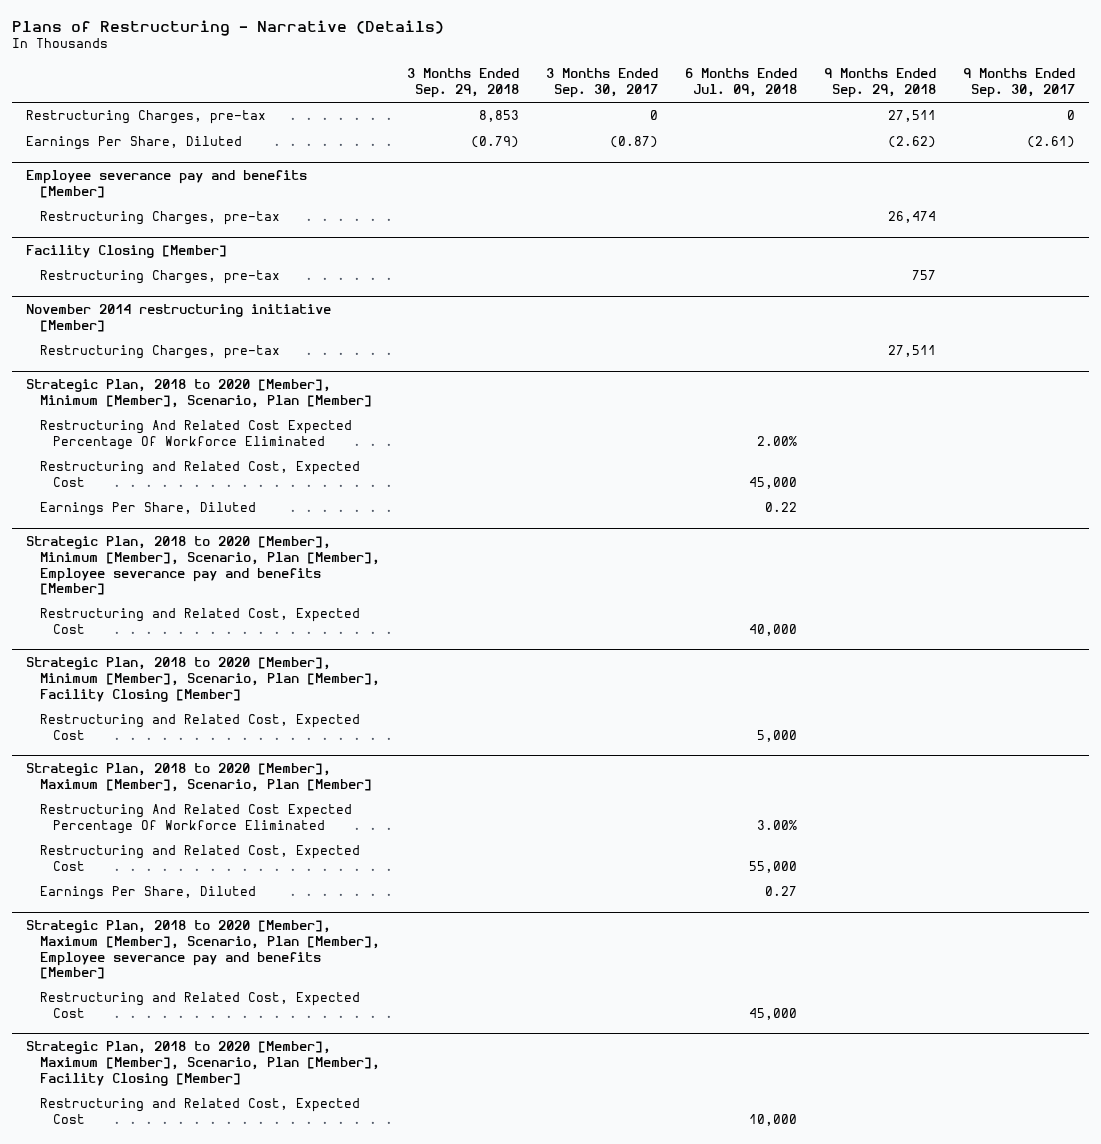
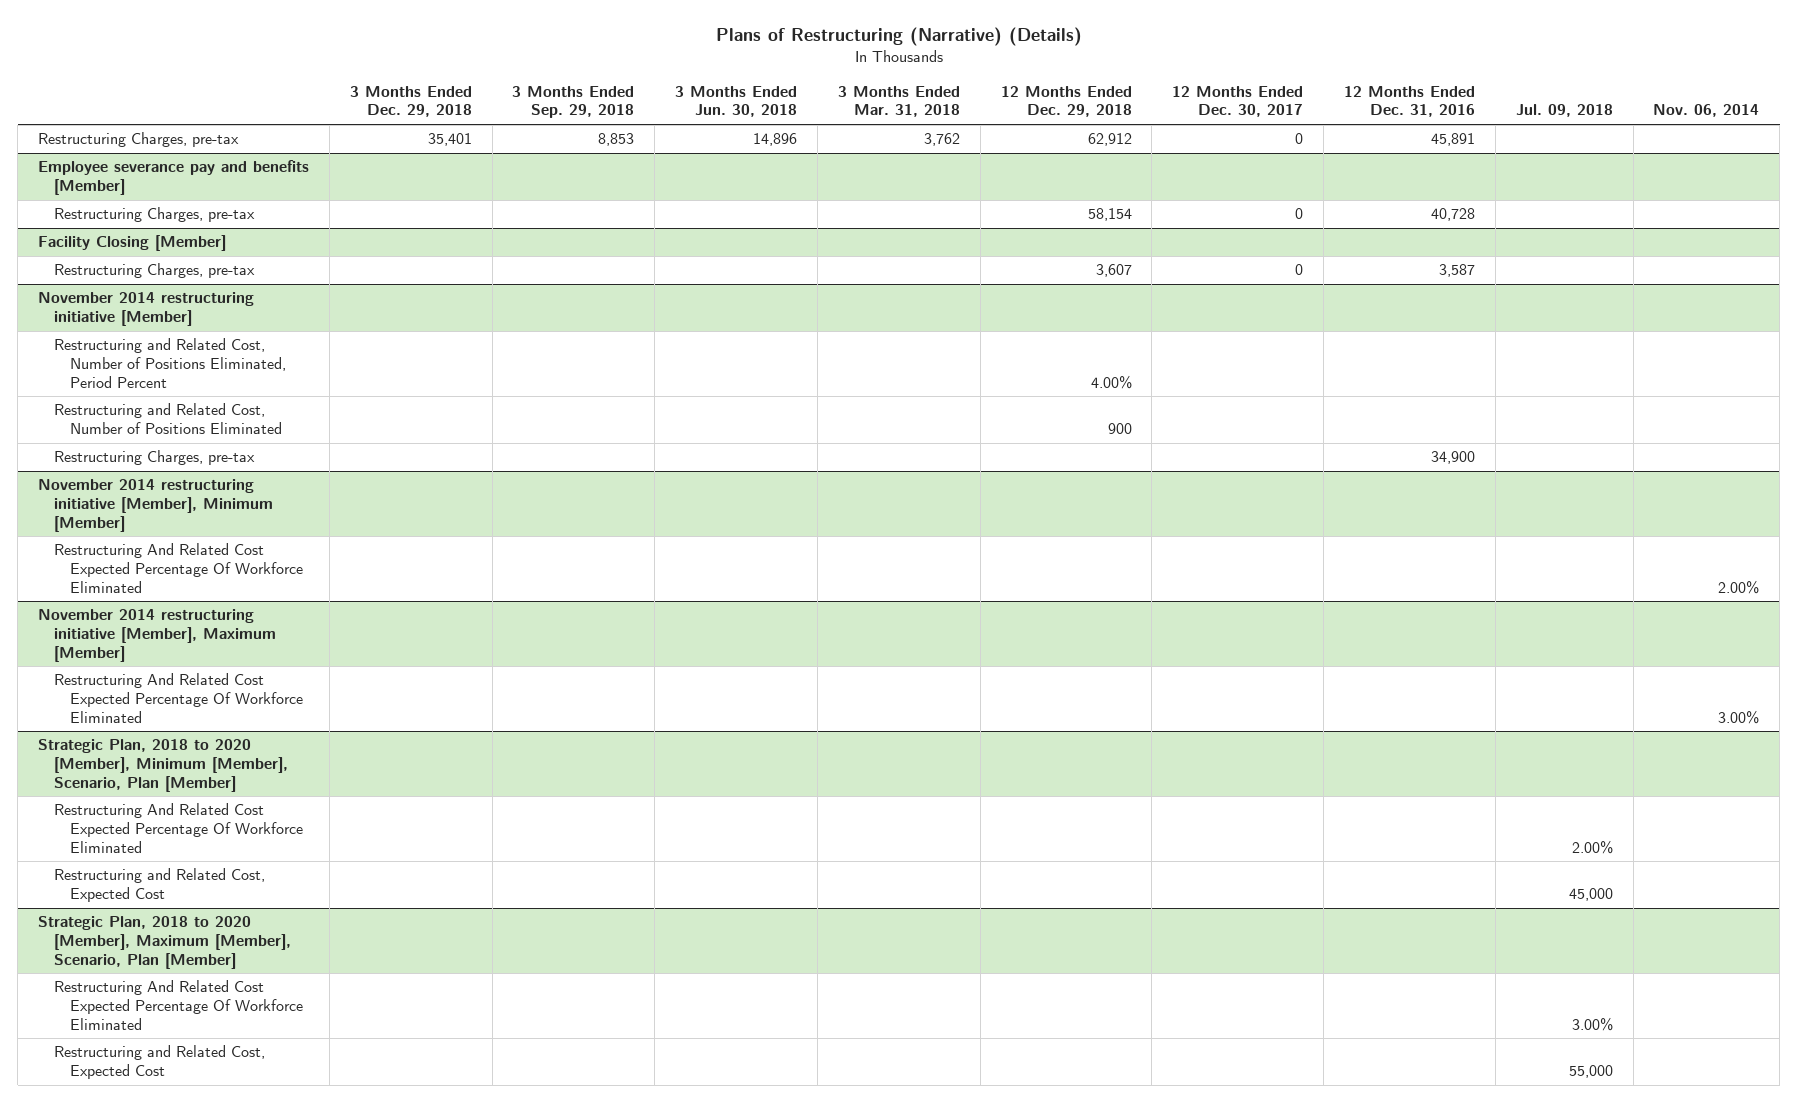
[12,19,445,36] Plans of Restructuring - Narrative (Details) -> [715,27,1082,47] Plans of Restructuring (Narrative) (Details)
[545,68,658,99] 3 Months Ended Sep. 30, 2017 -> none
[684,68,797,98] 6 Months Ended Jul. 09, 2018 -> none
[823,68,936,99] 9 Months Ended Sep. 29, 2018 -> none
[963,68,1076,99] 9 Months Ended Sep. 30, 2017 -> none
none -> [349,85,472,118] 3 Months Ended Dec. 29, 2018
none -> [675,85,798,118] 3 Months Ended Jun. 30, 2018
none -> [837,85,960,118] 3 Months Ended Mar. 31, 2018
none -> [1000,85,1132,118] 12 Months Ended Dec. 29, 2018
none -> [1172,85,1304,118] 12 Months Ended Dec. 30, 2017
none -> [1343,85,1475,118] 12 Months Ended Dec. 31, 2016
none -> [1515,104,1613,118] Jul. 09, 2018
none -> [1653,104,1760,118] Nov. 06, 2014
[26,136,243,151] Earnings Per Share, Diluted -> none
none -> [54,338,287,388] Restructuring and Related Cost, Number of Positions Eliminated, Period Percent
none -> [54,403,283,435] Restructuring and Related Cost, Number of Positions Eliminated
none -> [37,479,274,532] November 2014 restructuring initiative [Member], Minimum [Member]
none -> [54,543,304,593] Restructuring And Related Cost Expected Percentage Of Workforce Eliminated
none -> [37,609,277,662] November 2014 restructuring initiative [Member], Maximum [Member]
none -> [54,673,304,723] Restructuring And Related Cost Expected Percentage Of Workforce Eliminated
[39,502,256,517] Earnings Per Share, Diluted -> none
[26,536,380,596] Strategic Plan, 2018 to 2020 [Member], Minimum [Member], Scenario, Plan [Member], Employee severance pay and benefits [Member] -> none
[39,608,360,635] Restructuring and Related Cost, Expected Cost -> none
[26,657,380,702] Strategic Plan, 2018 to 2020 [Member], Minimum [Member], Scenario, Plan [Member], Facility Closing [Member] -> none
[39,714,360,741] Restructuring and Related Cost, Expected Cost -> none
[39,886,256,901] Earnings Per Share, Diluted -> none
[26,920,380,980] Strategic Plan, 2018 to 2020 [Member], Maximum [Member], Scenario, Plan [Member], Employee severance pay and benefits [Member] -> none
[39,992,360,1019] Restructuring and Related Cost, Expected Cost -> none
[26,1041,380,1086] Strategic Plan, 2018 to 2020 [Member], Maximum [Member], Scenario, Plan [Member], Facility Closing [Member] -> none
[39,1098,360,1125] Restructuring and Related Cost, Expected Cost -> none

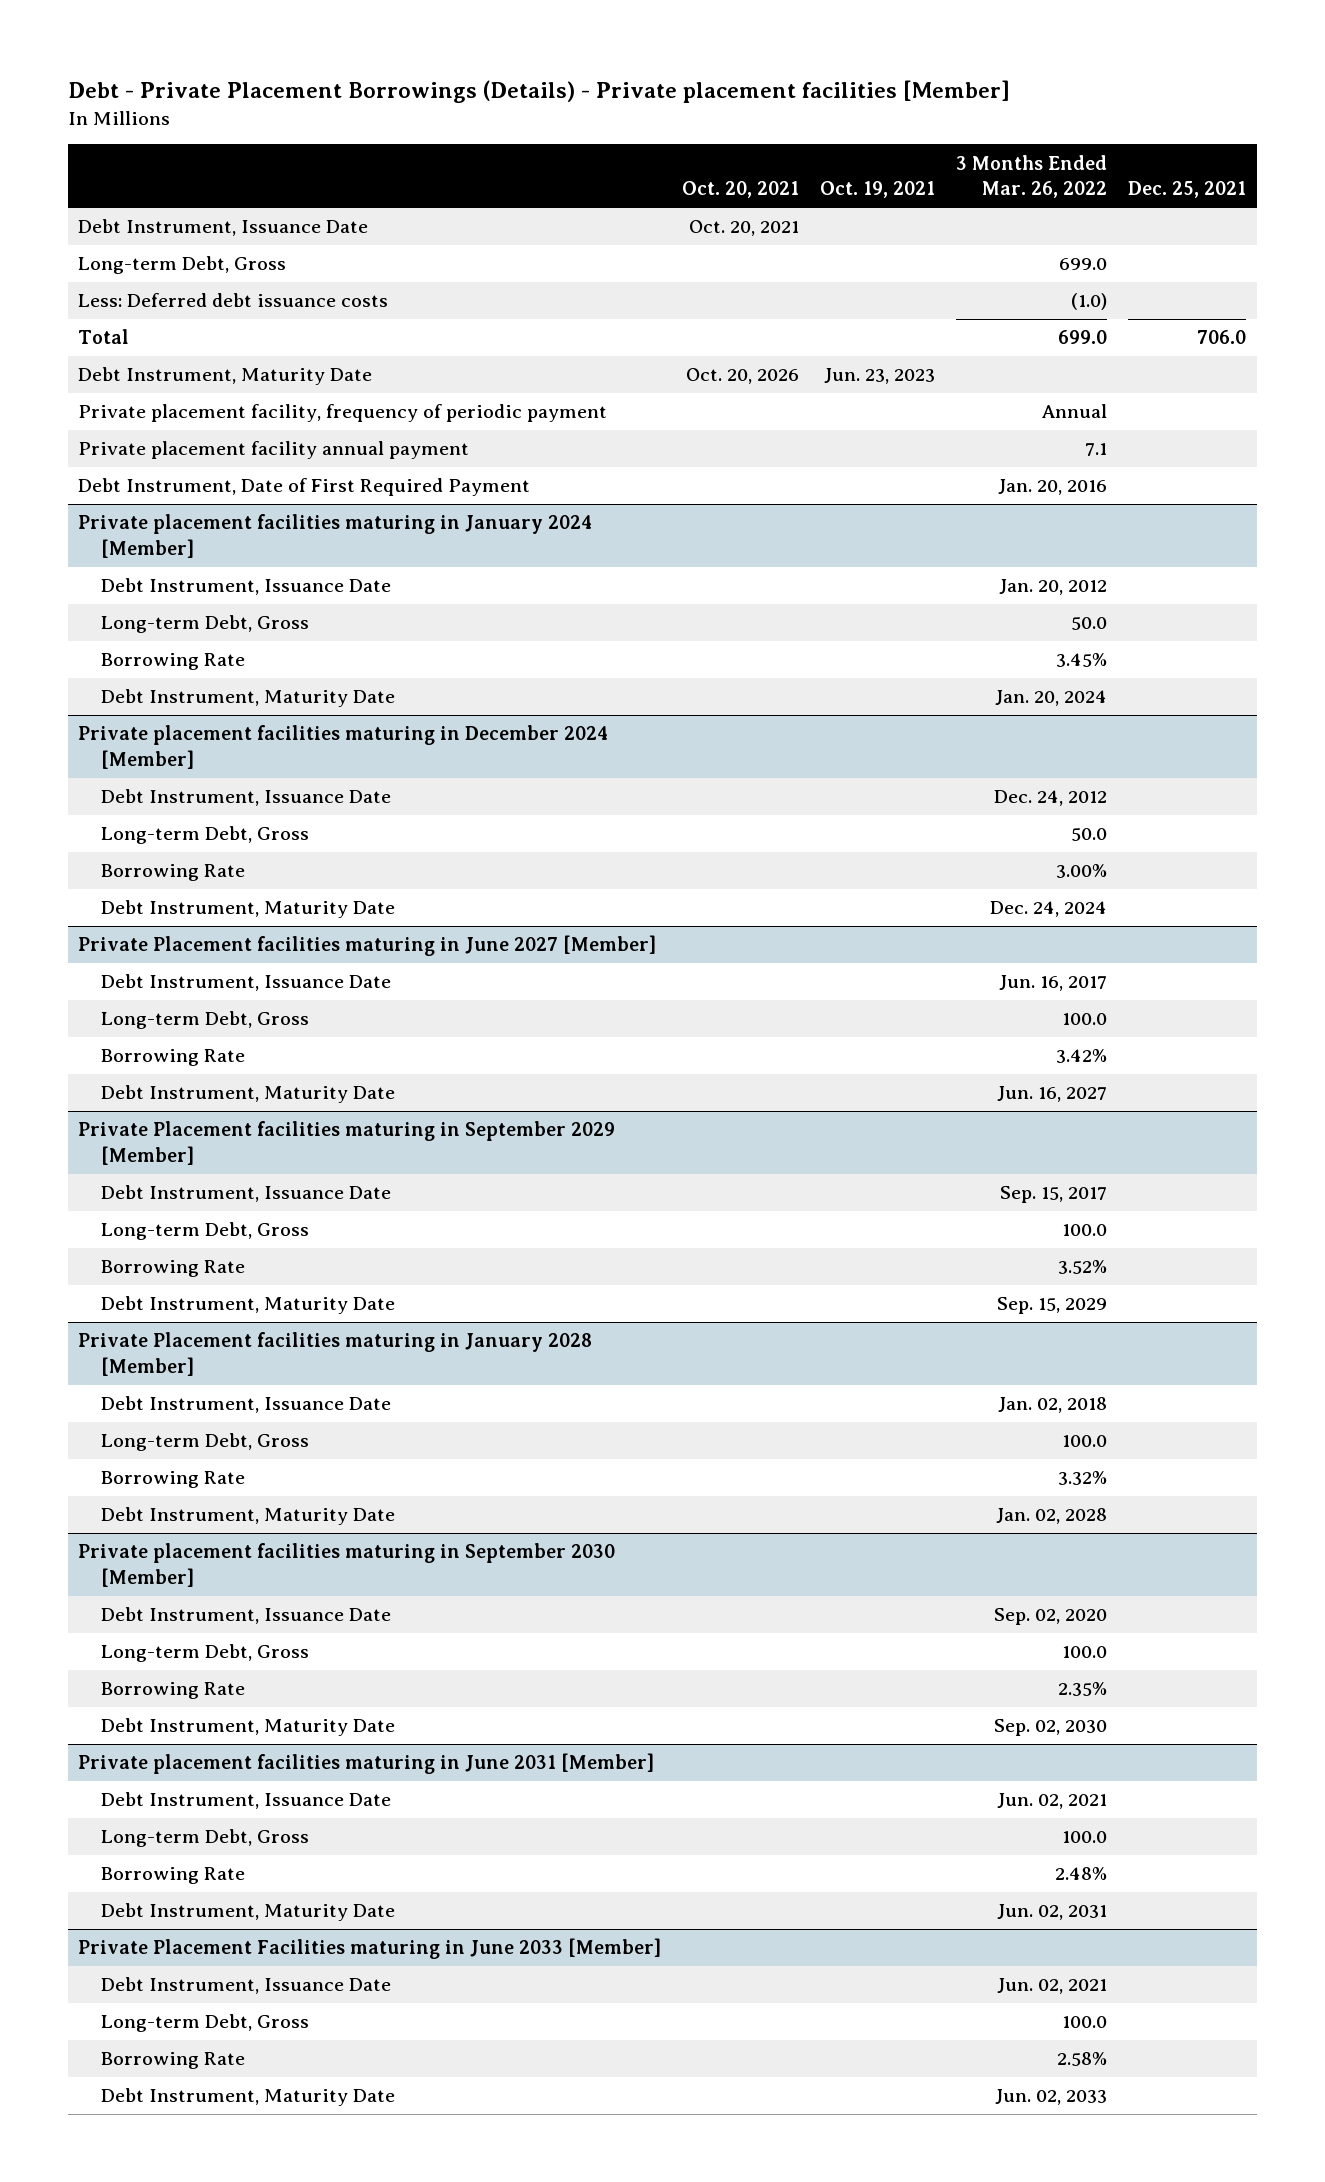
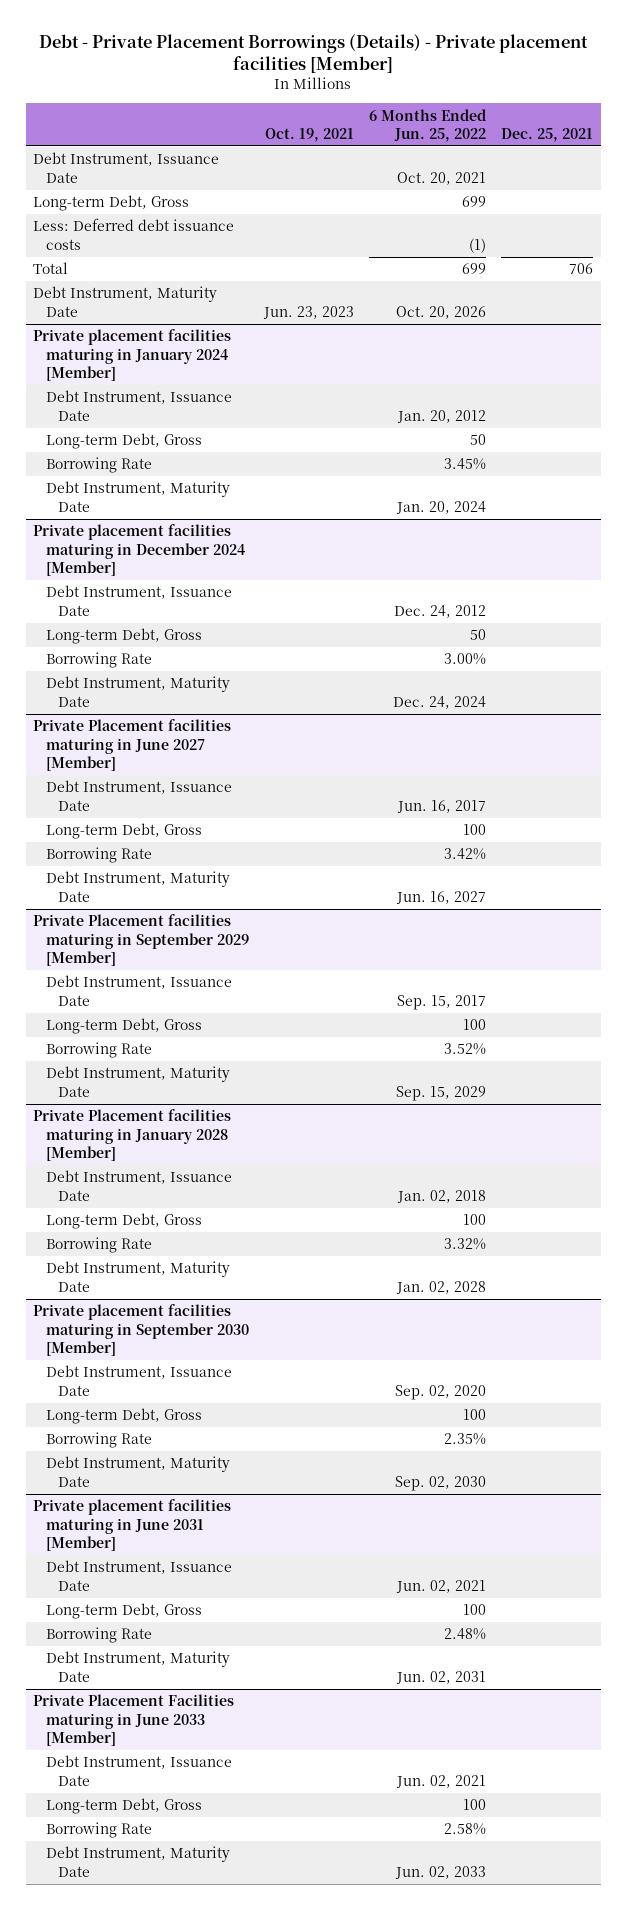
[682,181,800,199] Oct. 20, 2021 -> none
[956,154,1108,199] 3 Months Ended Mar. 26, 2022 -> none
none -> [369,108,487,142] 6 Months Ended Jun. 25, 2022
[1197,330,1247,345] 706.0 -> [569,263,594,275] 706
[78,404,608,423] Private placement facility, frequency of periodic payment -> none
[78,441,470,460] Private placement facility annual payment -> none
[78,478,531,497] Debt Instrument, Date of First Required Payment -> none

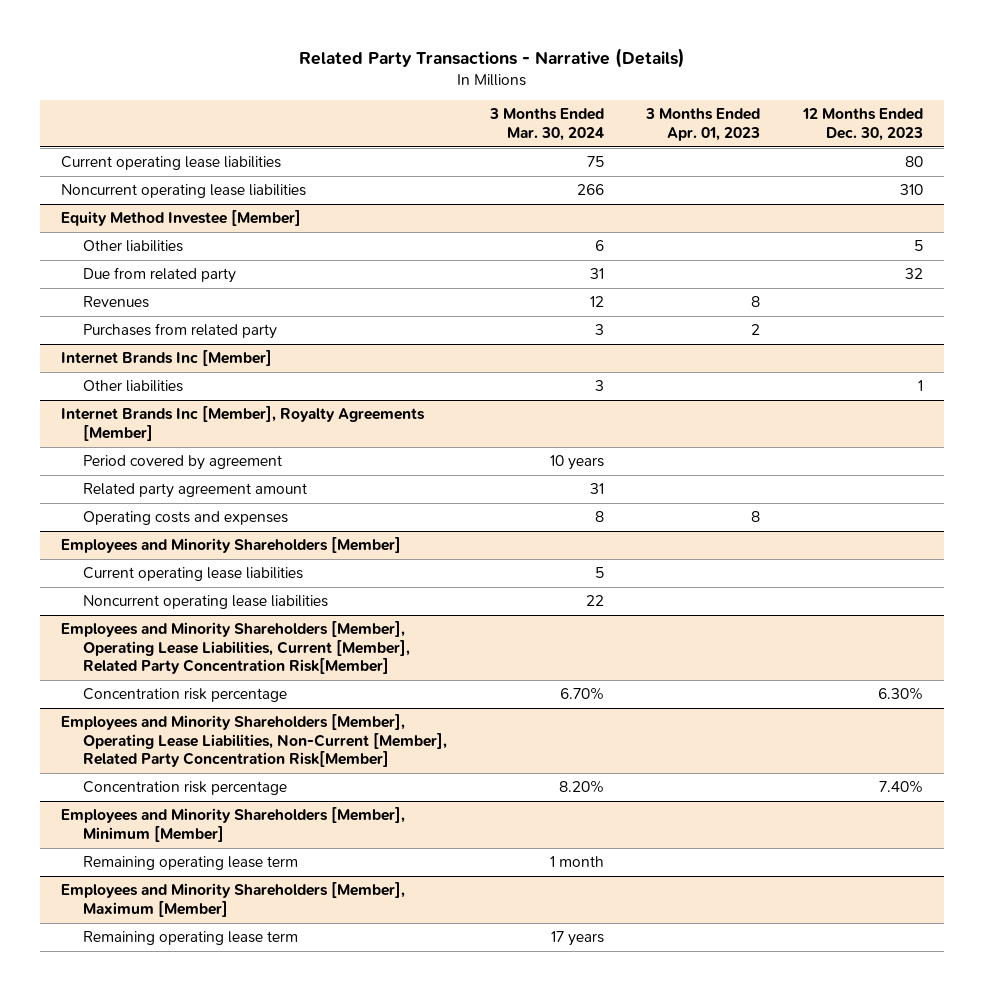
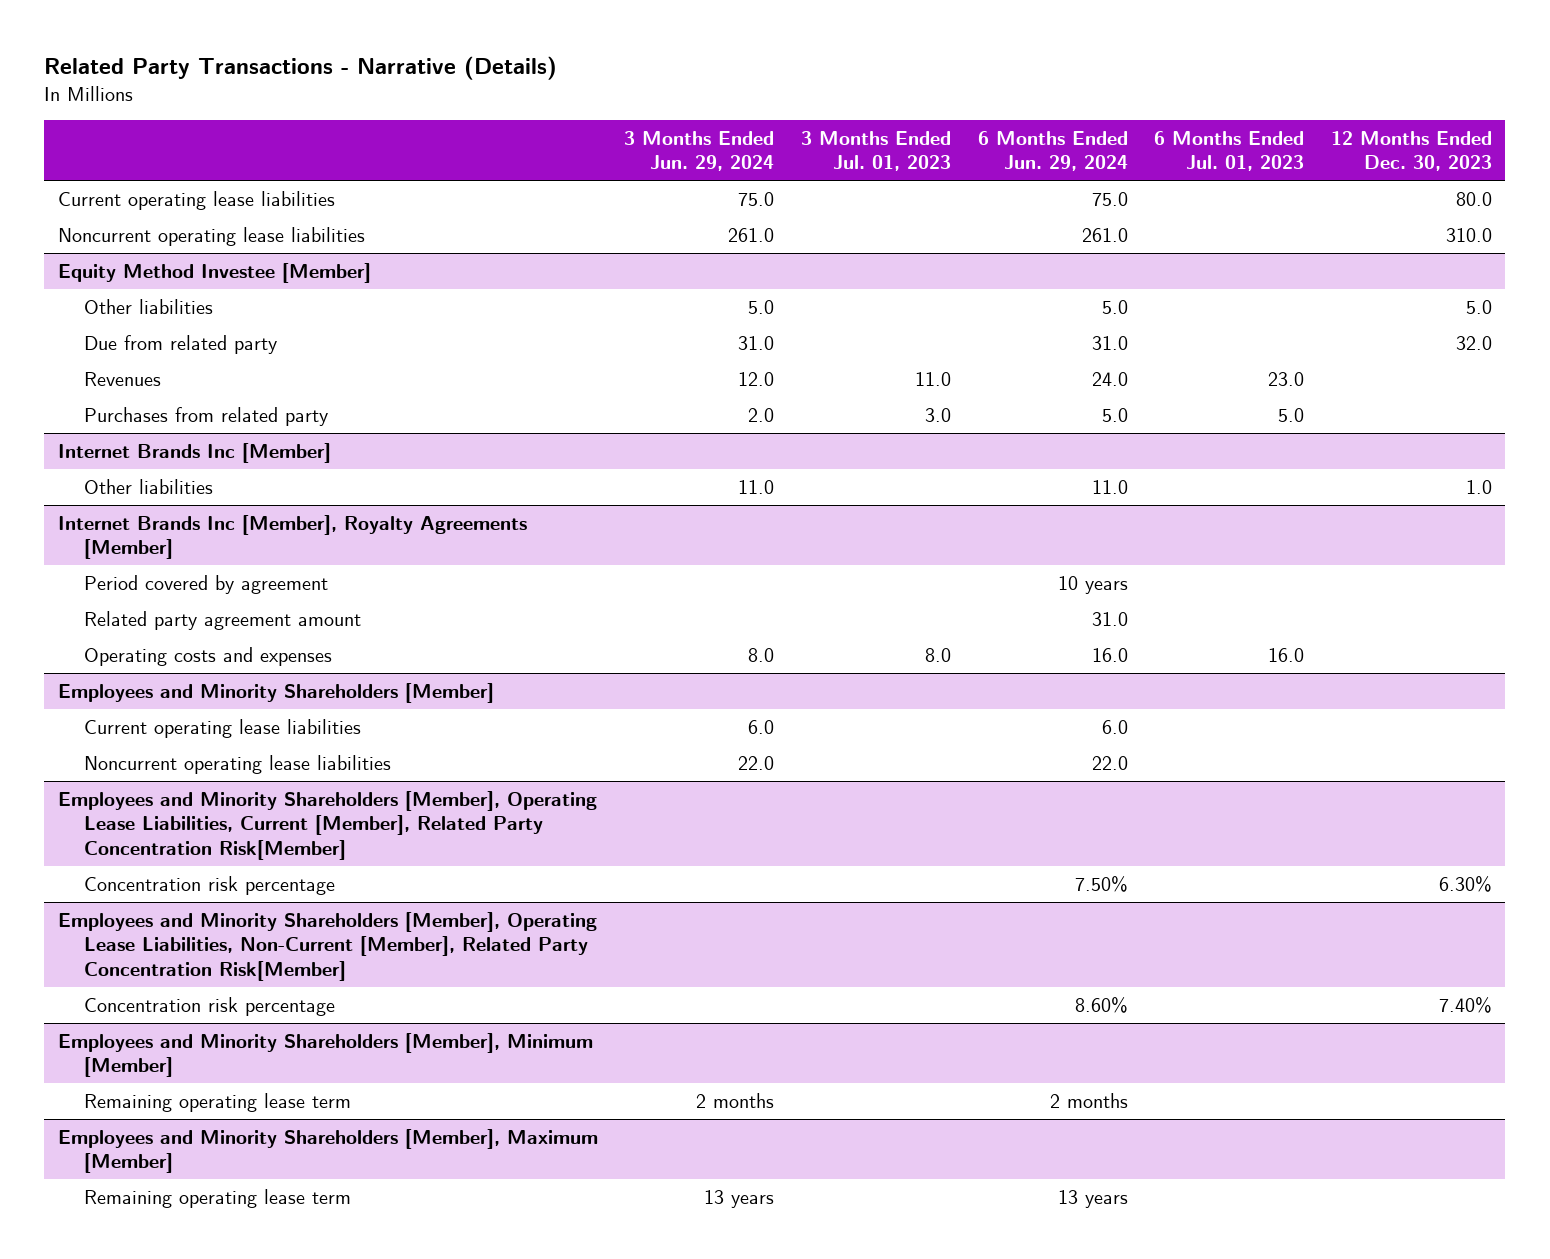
[488,108,604,141] 3 Months Ended Mar. 30, 2024 -> none
[645,108,761,141] 3 Months Ended Apr. 01, 2023 -> none
none -> [624,130,775,172] 3 Months Ended Jun. 29, 2024
none -> [800,130,951,172] 3 Months Ended Jul. 01, 2023
none -> [977,130,1128,172] 6 Months Ended Jun. 29, 2024
none -> [1154,130,1305,172] 6 Months Ended Jul. 01, 2023
[904,156,923,168] 80 -> [1455,191,1492,206] 80.0
[899,184,923,196] 310 -> [1445,227,1492,242] 310.0
[913,240,923,252] 5 -> [1465,299,1492,314] 5.0
[904,268,923,280] 32 -> [1455,335,1492,350] 32.0
[917,380,923,392] 1 -> [1465,479,1492,494] 1.0

